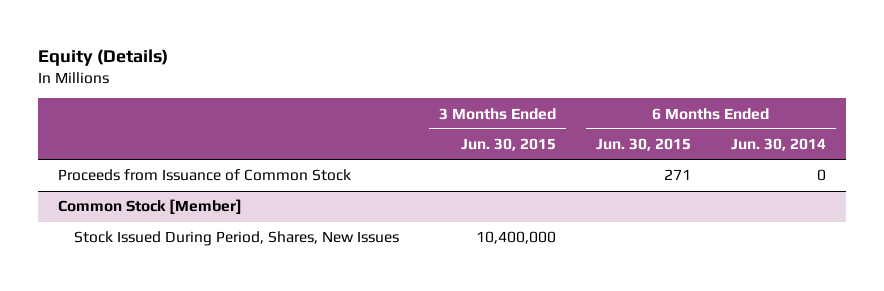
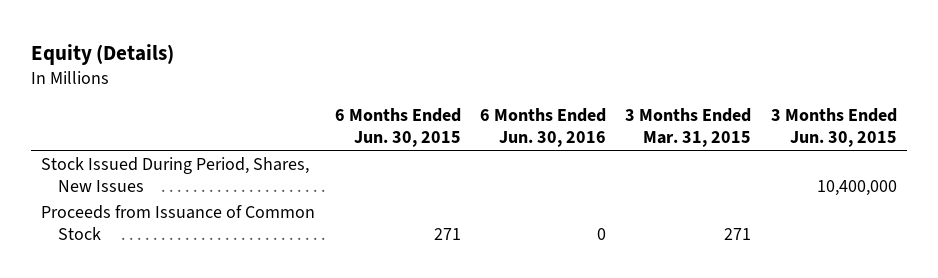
[731,138,827,152] Jun. 30, 2014 -> none
none -> [479,108,606,147] 6 Months Ended Jun. 30, 2016
none -> [625,108,752,147] 3 Months Ended Mar. 31, 2015
none -> [41,157,310,192] Stock Issued During Period, Shares, New Issues
[57,199,242,215] Common Stock [Member] -> none
[74,231,400,247] Stock Issued During Period, Shares, New Issues -> none

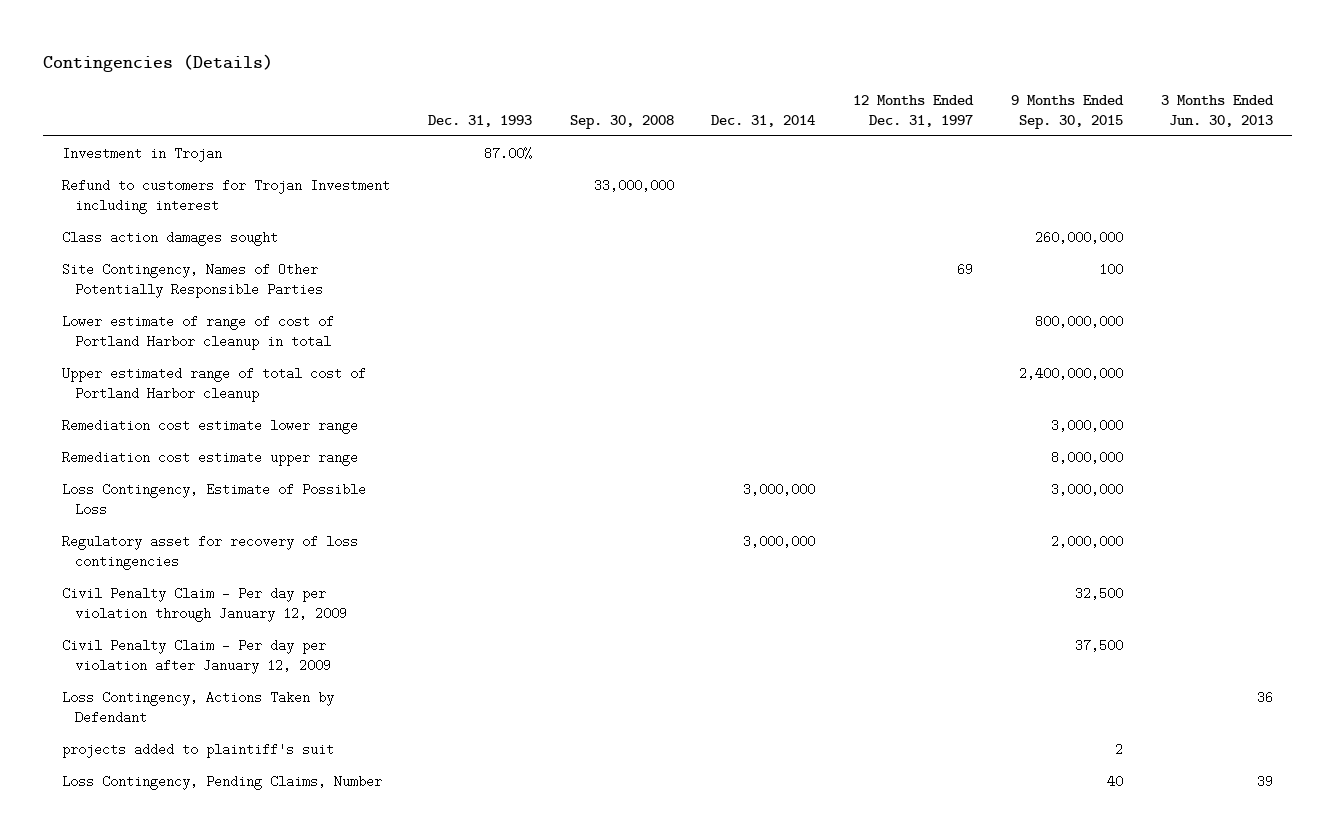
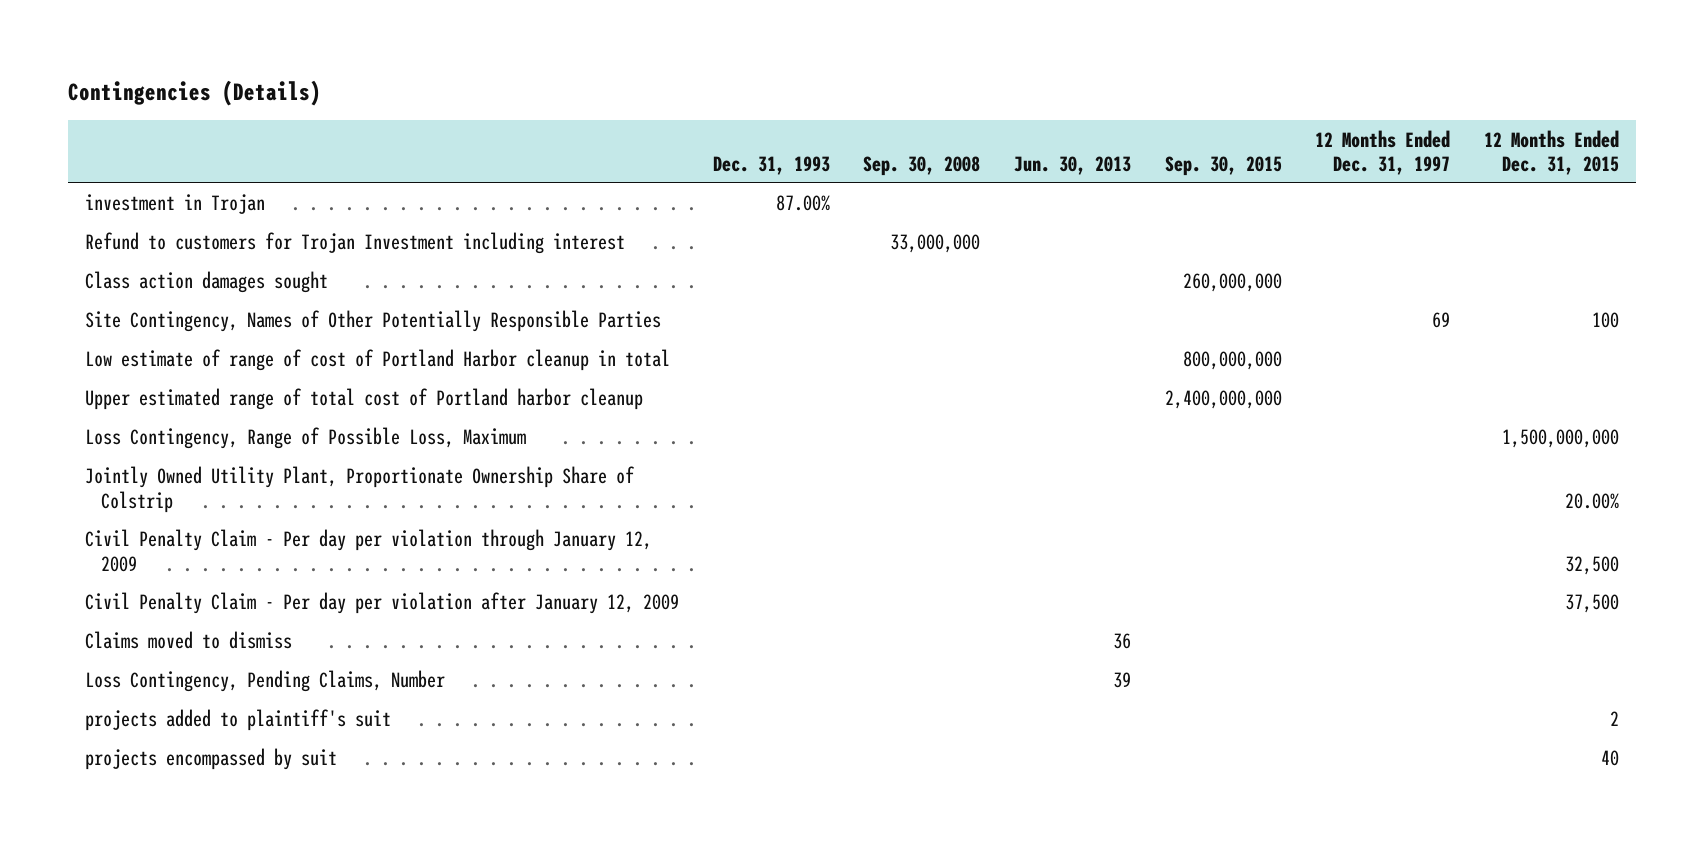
[711,114,816,127] Dec. 31, 2014 -> none
[1011,94,1125,129] 9 Months Ended Sep. 30, 2015 -> none
[1161,94,1275,127] 3 Months Ended Jun. 30, 2013 -> none
none -> [1013,155,1131,175] Jun. 30, 2013
none -> [1164,155,1282,176] Sep. 30, 2015
none -> [1483,129,1619,175] 12 Months Ended Dec. 31, 2015
[61,146,222,162] Investment in Trojan -> [84,194,265,215] investment in Trojan
[61,418,358,434] Remediation cost estimate lower range -> none
[61,482,366,517] Loss Contingency, Estimate of Possible Loss -> none
[61,534,358,571] Regulatory asset for recovery of loss contingencies -> none
[61,314,334,351] Lower estimate of range of cost of Portland Harbor cleanup in total -> [84,349,670,372] Low estimate of range of cost of Portland Harbor cleanup in total
[61,366,366,403] Upper estimated range of total cost of Portland Harbor cleanup -> [84,388,643,411] Upper estimated range of total cost of Portland harbor cleanup
[61,450,358,466] Remediation cost estimate upper range -> [84,427,526,450] Loss Contingency, Range of Possible Loss, Maximum
none -> [84,466,635,513] Jointly Owned Utility Plant, Proportionate Ownership Share of Colstrip
[61,690,334,725] Loss Contingency, Actions Taken by Defendant -> none
none -> [84,631,292,650] Claims moved to dismiss
[61,742,334,758] projects added to plaintiff's suit -> [84,709,391,732] projects added to plaintiff's suit
none -> [84,748,337,771] projects encompassed by suit

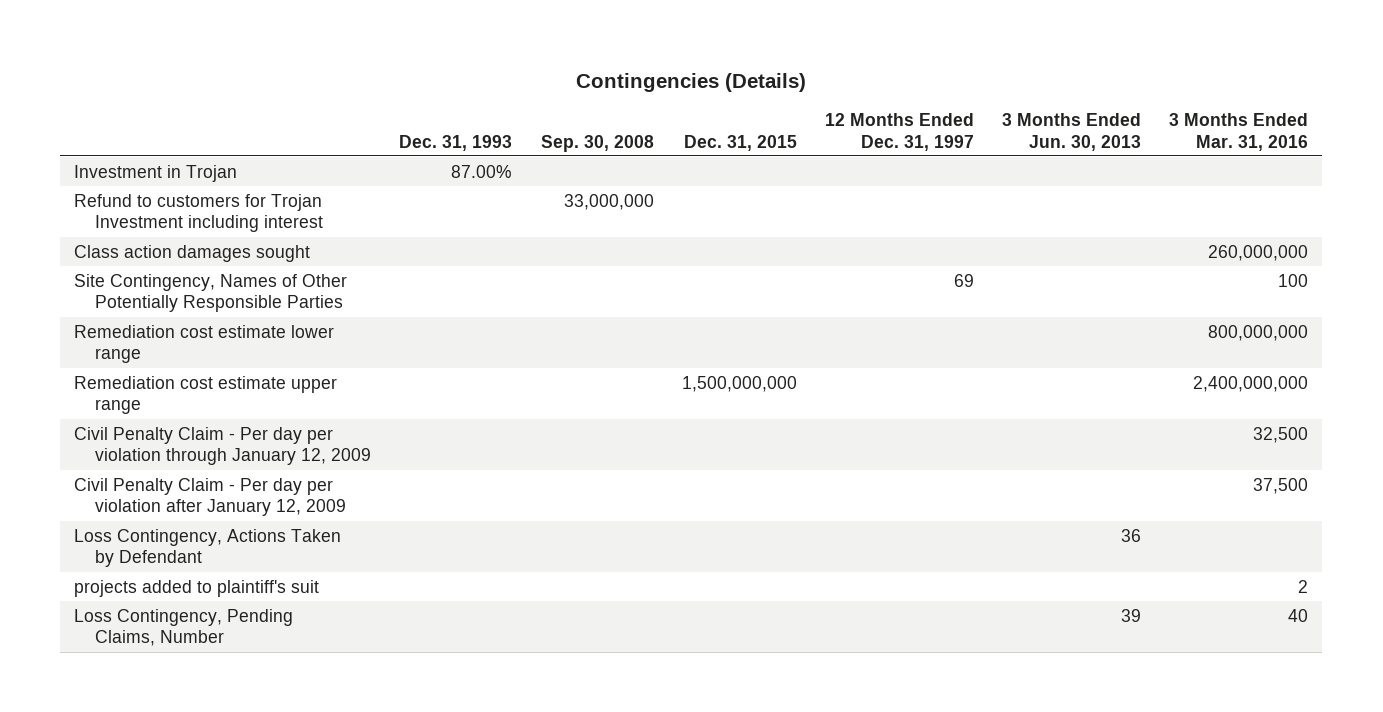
[1013,155,1131,175] Jun. 30, 2013 -> none
[1164,155,1282,176] Sep. 30, 2015 -> none
[1483,129,1619,175] 12 Months Ended Dec. 31, 2015 -> none
none -> [683,134,797,151] Dec. 31, 2015
none -> [1002,113,1142,151] 3 Months Ended Jun. 30, 2013
none -> [1169,113,1309,151] 3 Months Ended Mar. 31, 2016
[84,194,265,215] investment in Trojan -> [74,164,238,182] Investment in Trojan
[84,349,670,372] Low estimate of range of cost of Portland Harbor cleanup in total -> none
[84,388,643,411] Upper estimated range of total cost of Portland harbor cleanup -> none
[84,466,635,513] Jointly Owned Utility Plant, Proportionate Ownership Share of Colstrip -> none
none -> [74,324,335,364] Remediation cost estimate lower range
[84,427,526,450] Loss Contingency, Range of Possible Loss, Maximum -> [74,375,338,415] Remediation cost estimate upper range
[84,631,292,650] Claims moved to dismiss -> none
none -> [74,528,342,568] Loss Contingency, Actions Taken by Defendant
[84,748,337,771] projects encompassed by suit -> none
[84,670,445,693] Loss Contingency, Pending Claims, Number -> [74,608,294,647] Loss Contingency, Pending Claims, Number

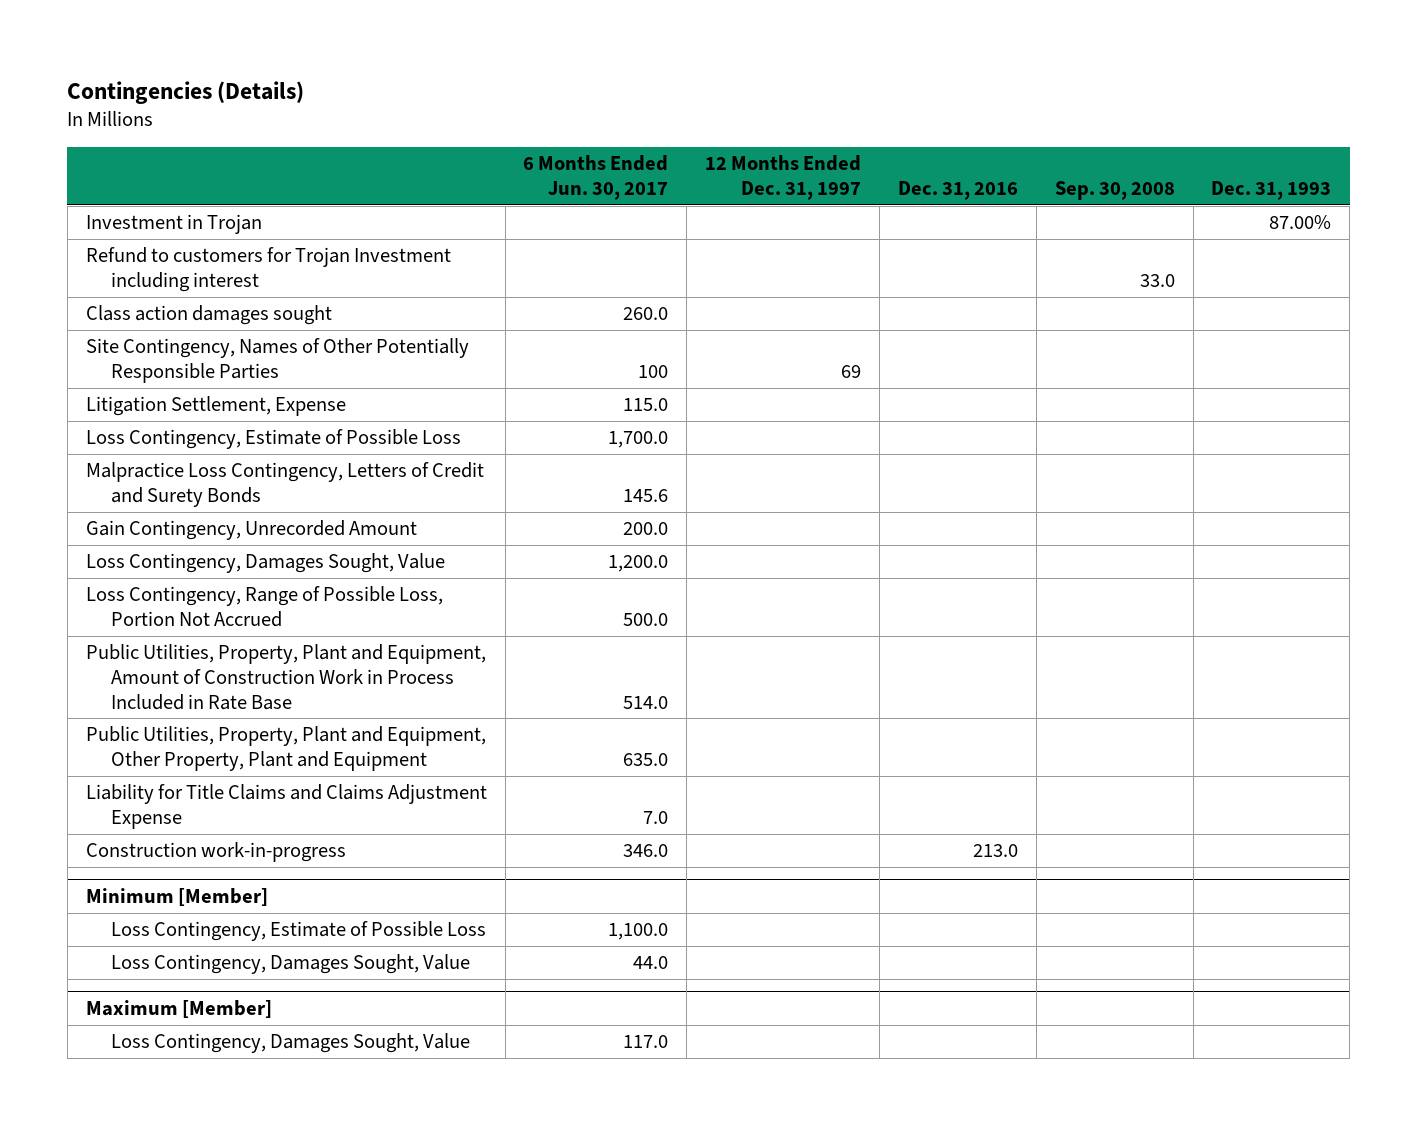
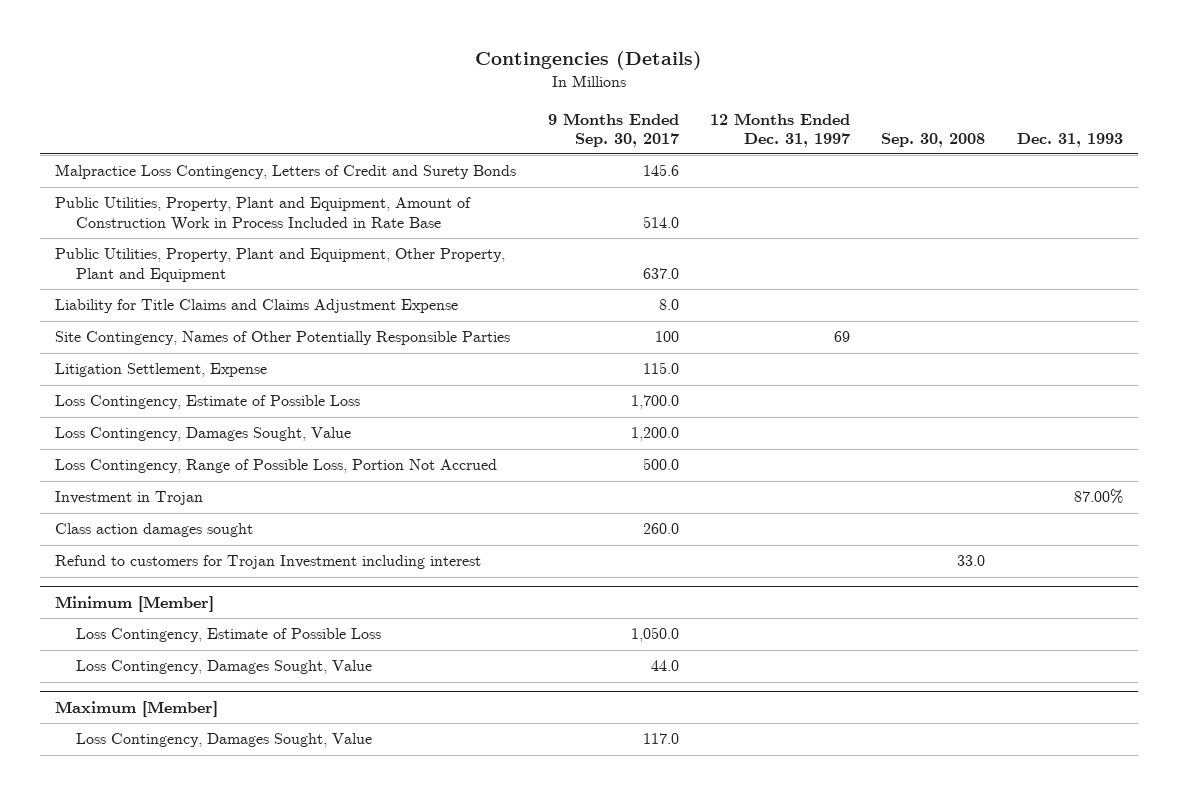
[523,155,669,200] 6 Months Ended Jun. 30, 2017 -> none
[897,180,1018,200] Dec. 31, 2016 -> none
none -> [547,112,679,147] 9 Months Ended Sep. 30, 2017
[85,462,484,507] Malpractice Loss Contingency, Letters of Credit and Surety Bonds -> [55,164,517,180] Malpractice Loss Contingency, Letters of Credit and Surety Bonds
[85,644,486,710] Public Utilities, Property, Plant and Equipment, Amount of Construction Work in Process Included in Rate Base -> [55,197,472,231] Public Utilities, Property, Plant and Equipment, Amount of Construction Work in Process Included in Rate Base
[85,726,486,771] Public Utilities, Property, Plant and Equipment, Other Property, Plant and Equipment -> [55,248,506,282] Public Utilities, Property, Plant and Equipment, Other Property, Plant and Equipment
[85,784,487,829] Liability for Title Claims and Claims Adjustment Expense -> [55,299,459,314] Liability for Title Claims and Claims Adjustment Expense
[85,520,417,541] Gain Contingency, Unrecorded Amount -> none
[85,842,346,863] Construction work-in-progress -> none
[85,214,262,235] Investment in Trojan -> [55,491,204,506] Investment in Trojan
[85,305,332,326] Class action damages sought -> [55,523,254,538] Class action damages sought
[85,247,451,292] Refund to customers for Trojan Investment including interest -> [55,555,482,570] Refund to customers for Trojan Investment including interest

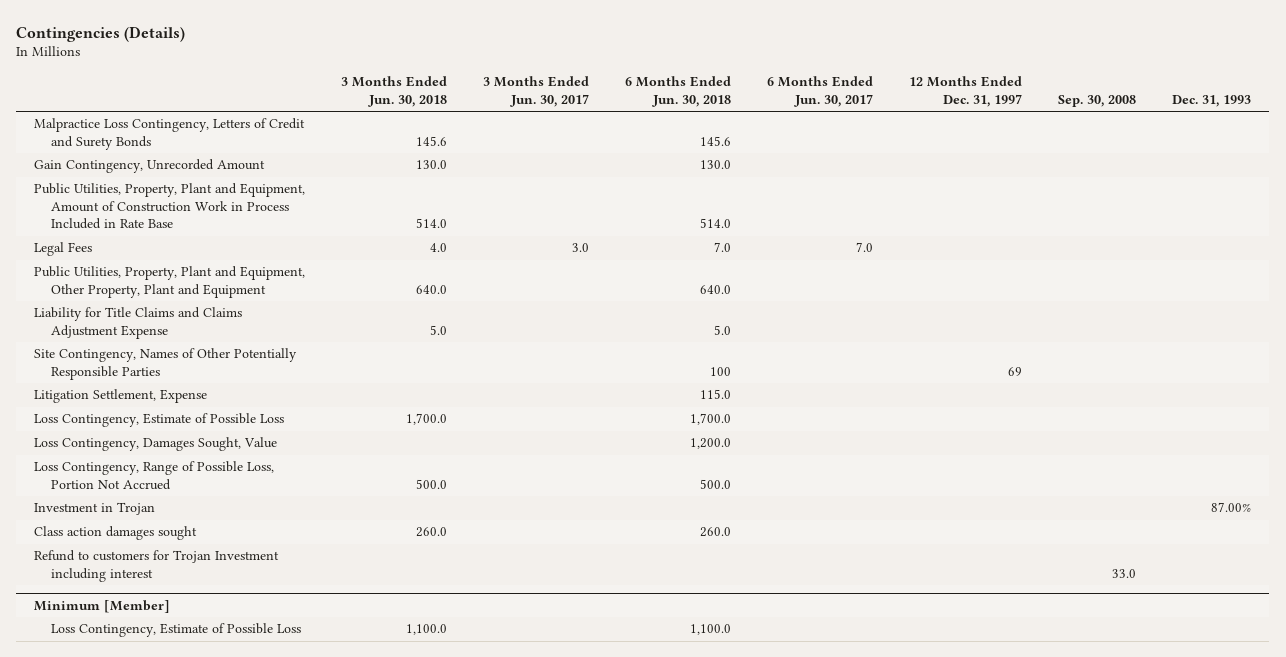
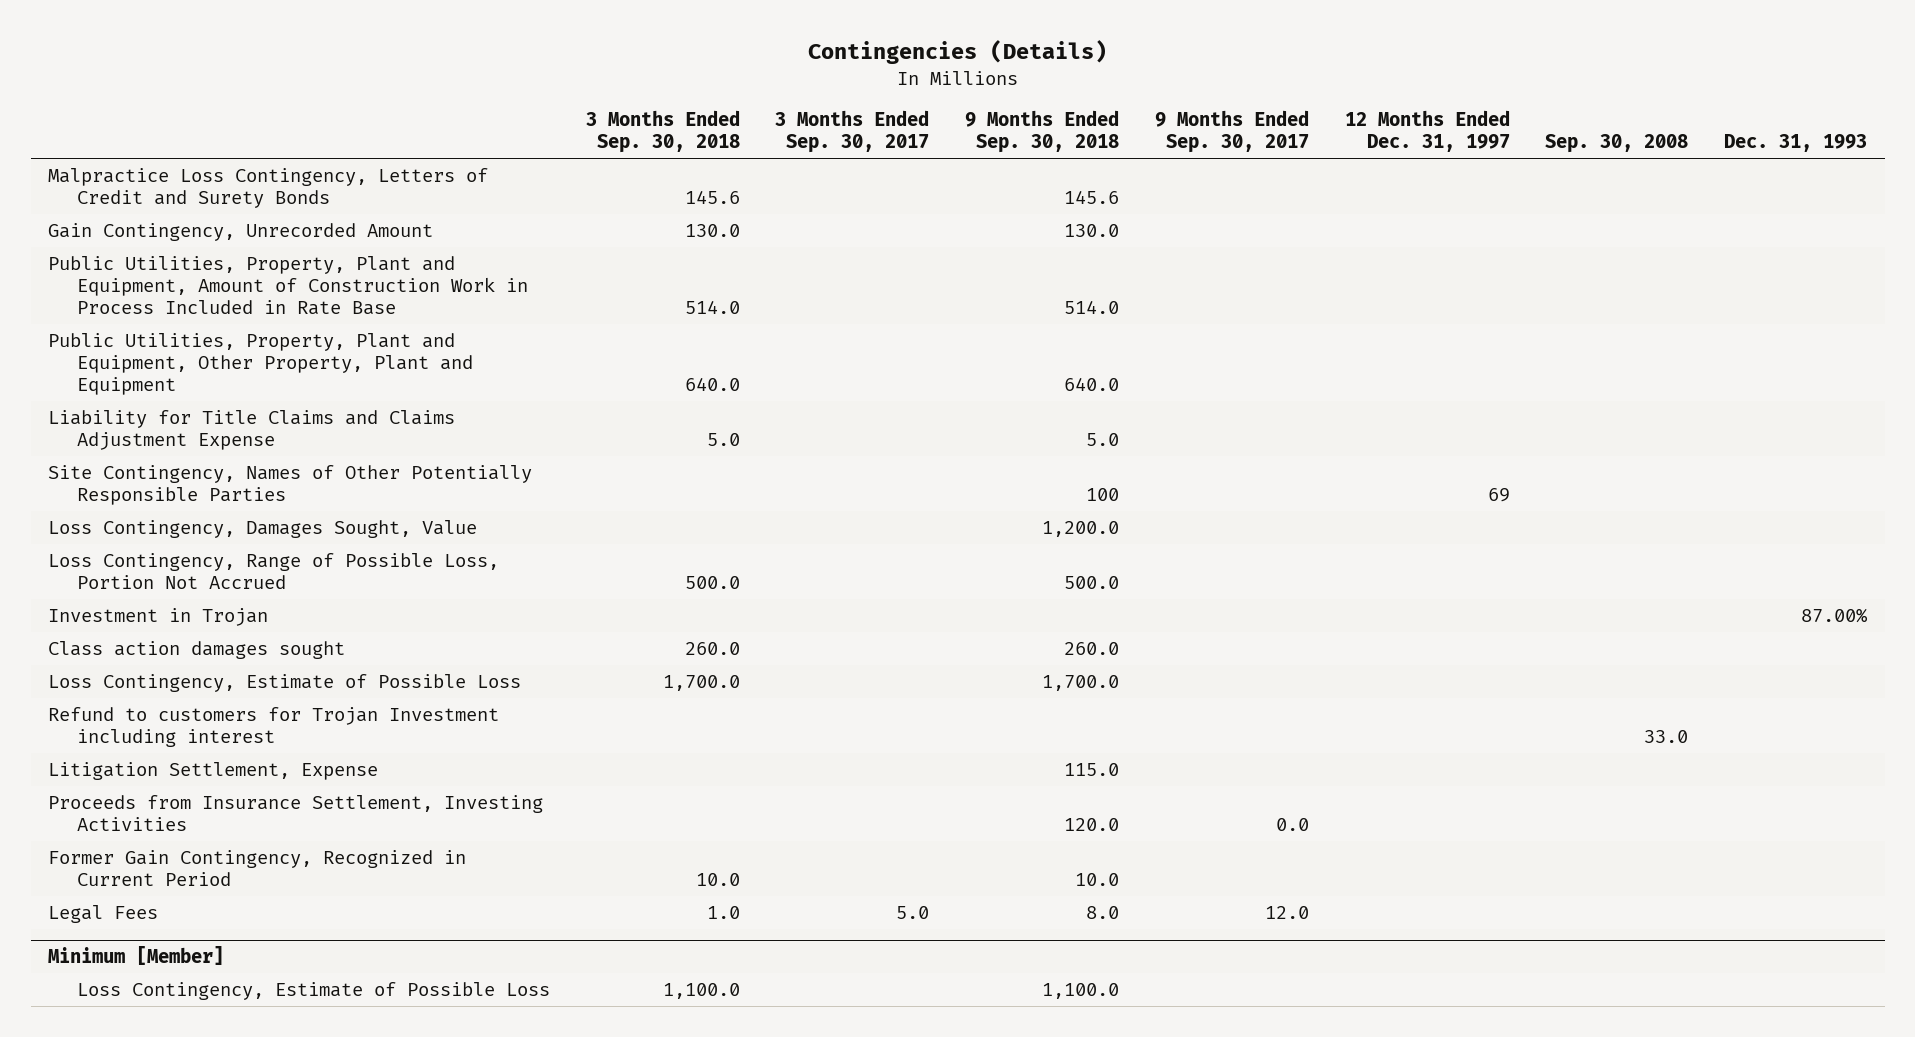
[341,76,448,107] 3 Months Ended Jun. 30, 2018 -> none
[483,76,590,107] 3 Months Ended Jun. 30, 2017 -> none
[625,76,732,107] 6 Months Ended Jun. 30, 2018 -> none
[767,76,874,107] 6 Months Ended Jun. 30, 2017 -> none
none -> [585,110,740,154] 3 Months Ended Sep. 30, 2018
none -> [775,110,930,154] 3 Months Ended Sep. 30, 2017
none -> [965,110,1120,154] 9 Months Ended Sep. 30, 2018
none -> [1154,110,1309,154] 9 Months Ended Sep. 30, 2017
[34,413,285,428] Loss Contingency, Estimate of Possible Loss -> [48,673,522,692] Loss Contingency, Estimate of Possible Loss
[34,389,208,404] Litigation Settlement, Expense -> [48,761,379,780] Litigation Settlement, Expense
none -> [48,794,544,832] Proceeds from Insurance Settlement, Investing Activities
none -> [48,849,467,887] Former Gain Contingency, Recognized in Current Period
[34,242,93,257] Legal Fees -> [48,904,159,923] Legal Fees

